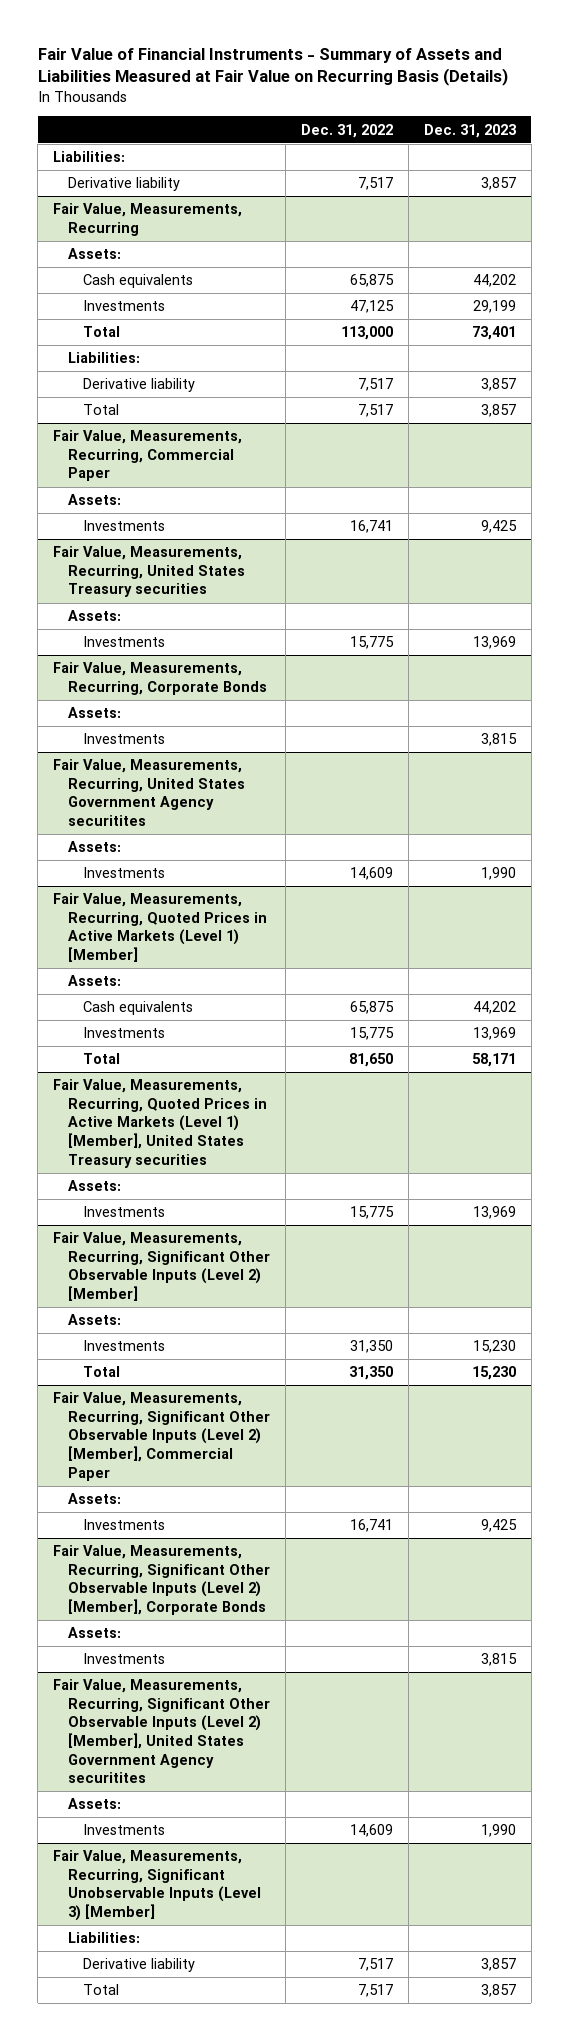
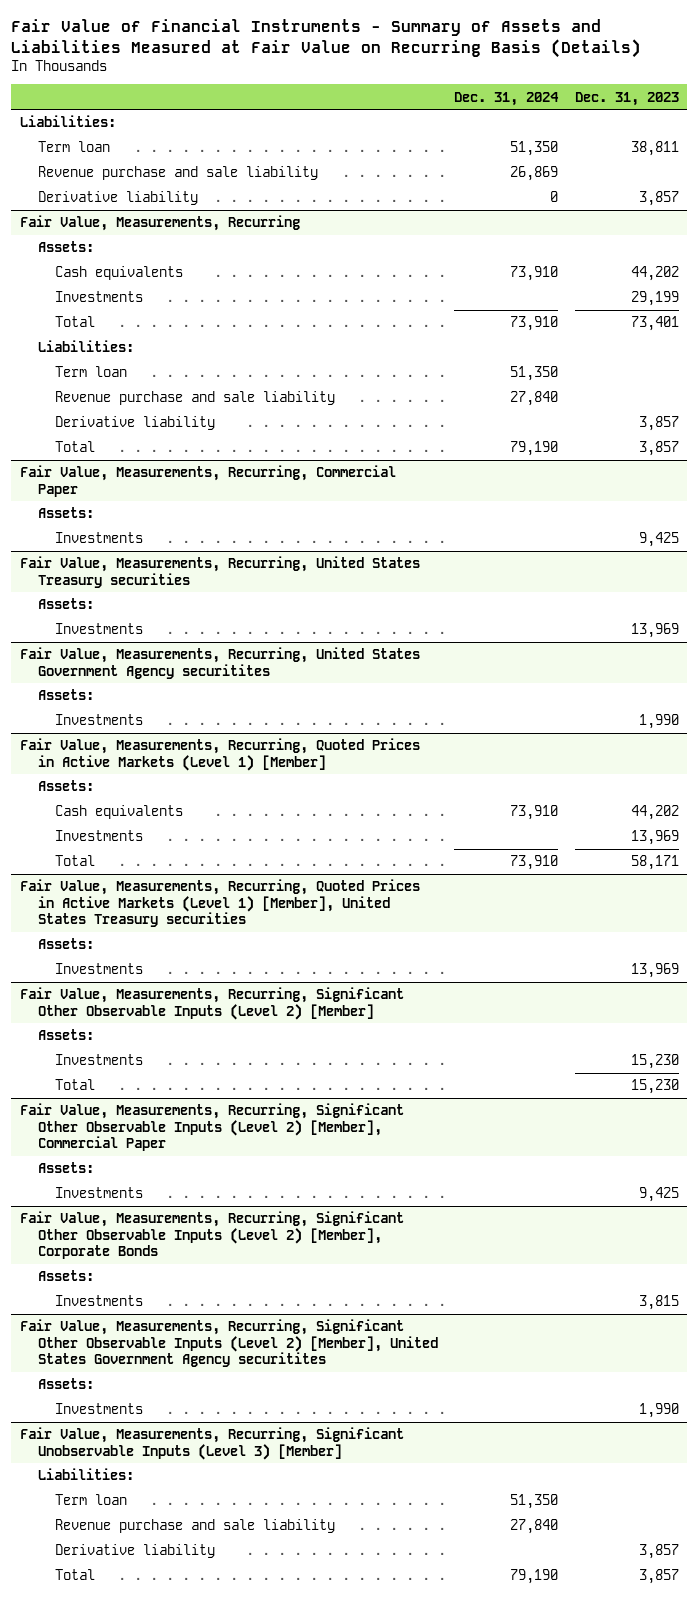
[300,123,393,138] Dec. 31, 2022 -> none
none -> [454,91,560,106] Dec. 31, 2024
none -> [37,141,110,153] Term loan
none -> [37,166,318,181] Revenue purchase and sale liability
none -> [55,366,128,378] Term loan
none -> [55,391,336,406] Revenue purchase and sale liability
[53,662,268,695] Fair Value, Measurements, Recurring, Corporate Bonds -> none
[68,707,122,719] Assets: -> none
[82,733,165,745] Investments -> none
none -> [55,1494,128,1506] Term loan
none -> [55,1519,336,1534] Revenue purchase and sale liability

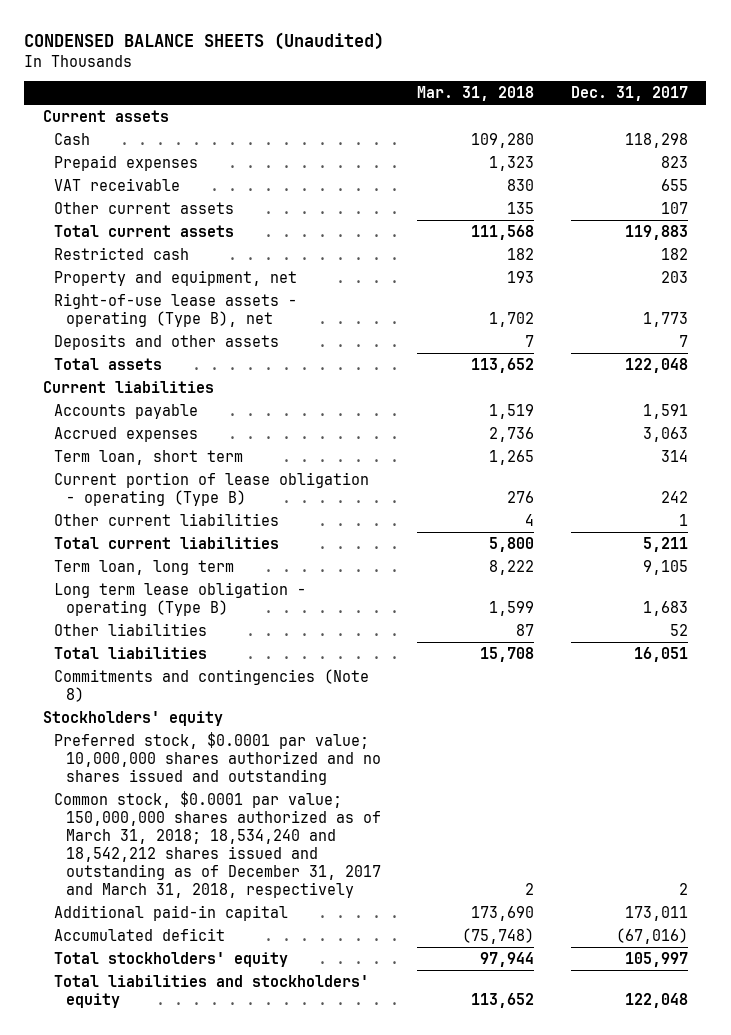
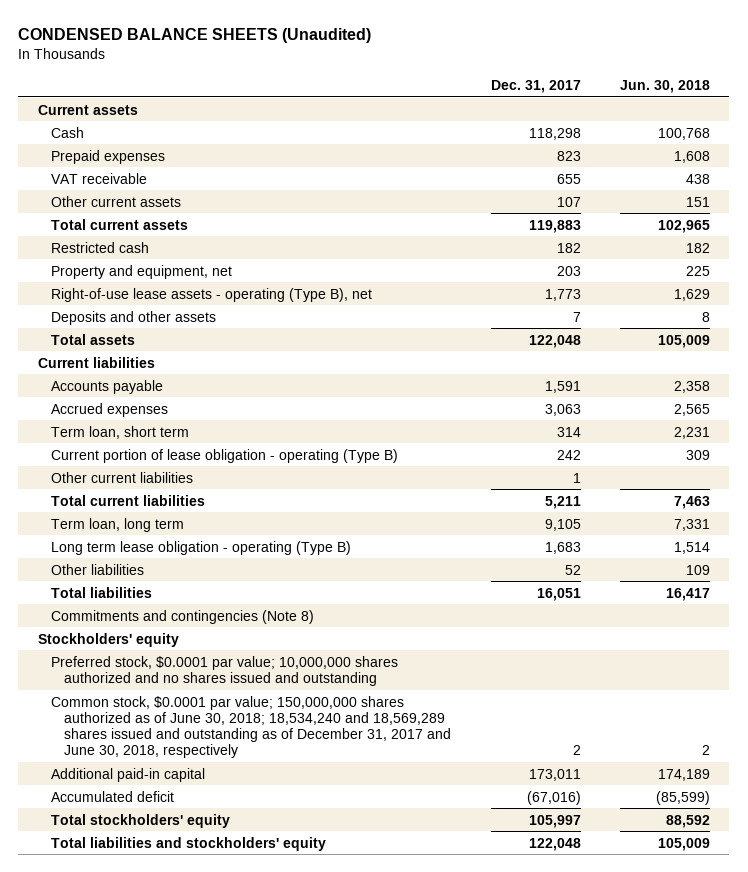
[417,86,535,102] Mar. 31, 2018 -> none
none -> [619,79,710,93] Jun. 30, 2018
[54,790,381,899] Common stock, $0.0001 par value; 150,000,000 shares authorized as of March 31, 2018; 18,534,240 and 18,542,212 shares issued and outstanding as of December 31, 2017 and March 31, 2018, respectively -> [51,695,452,759] Common stock, $0.0001 par value; 150,000,000 shares authorized as of June 30, 2018; 18,534,240 and 18,569,289 shares issued and outstanding as of December 31, 2017 and June 30, 2018, respectively

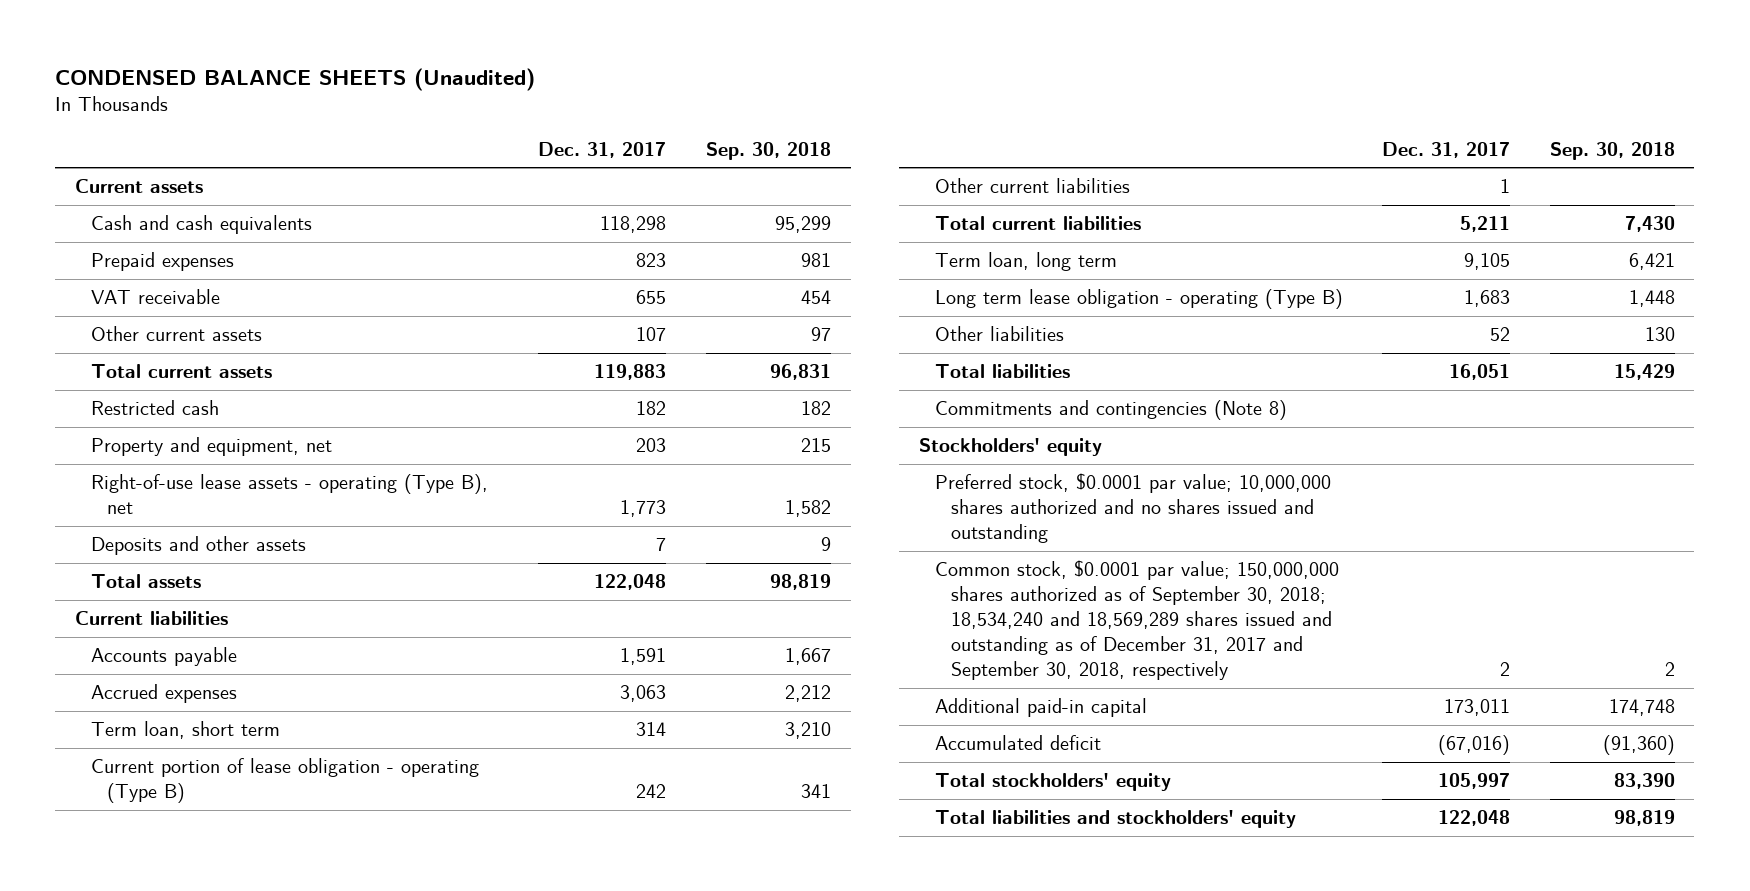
[619,79,710,93] Jun. 30, 2018 -> none
none -> [706,141,832,160] Sep. 30, 2018
[51,126,85,138] Cash -> [90,215,312,235] Cash and cash equivalents
[51,695,452,759] Common stock, $0.0001 par value; 150,000,000 shares authorized as of June 30, 2018; 18,534,240 and 18,569,289 shares issued and outstanding as of December 31, 2017 and June 30, 2018, respectively -> [934,560,1339,680] Common stock, $0.0001 par value; 150,000,000 shares authorized as of September 30, 2018; 18,534,240 and 18,569,289 shares issued and outstanding as of December 31, 2017 and September 30, 2018, respectively

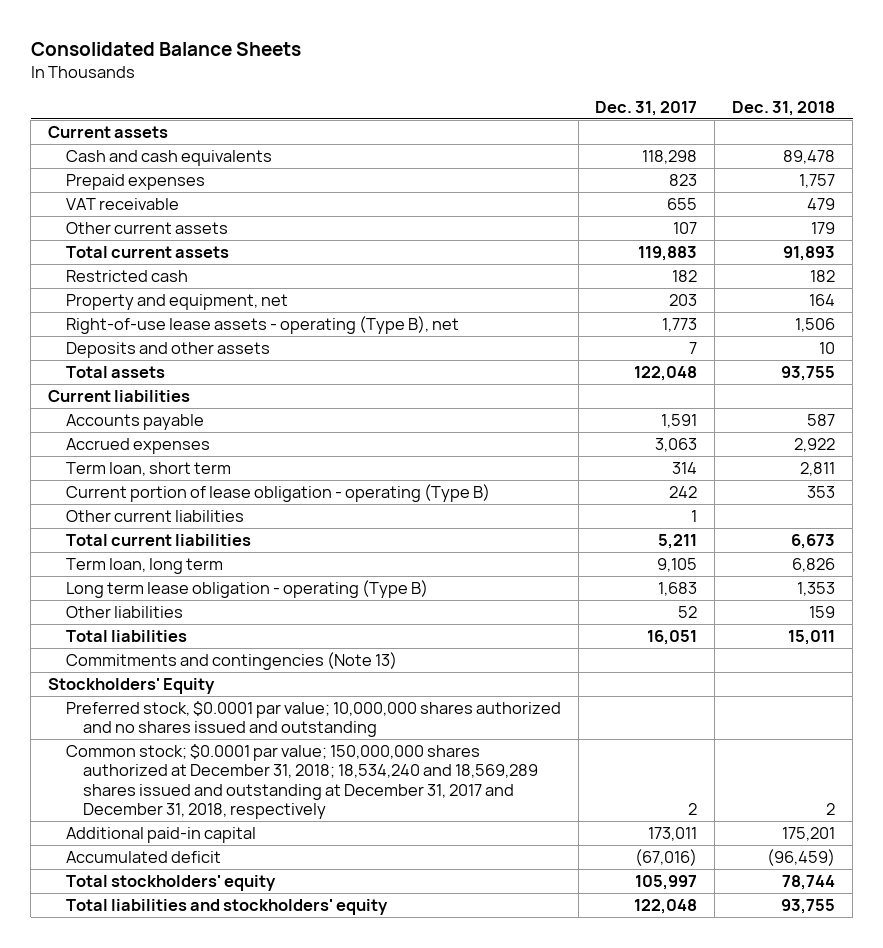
[55,68,536,92] CONDENSED BALANCE SHEETS (Unaudited) -> [30,42,301,57] Consolidated Balance Sheets
[706,141,832,160] Sep. 30, 2018 -> none
none -> [732,100,836,116] Dec. 31, 2018
[934,400,1287,421] Commitments and contingencies (Note 8) -> [65,651,397,670] Commitments and contingencies (Note 13)
[918,438,1102,457] Stockholders' equity -> [48,677,216,694] Stockholders' Equity
[934,560,1339,680] Common stock, $0.0001 par value; 150,000,000 shares authorized as of September 30, 2018; 18,534,240 and 18,569,289 shares issued and outstanding as of December 31, 2017 and September 30, 2018, respectively -> [65,743,539,820] Common stock; $0.0001 par value; 150,000,000 shares authorized at December 31, 2018; 18,534,240 and 18,569,289 shares issued and outstanding at December 31, 2017 and December 31, 2018, respectively

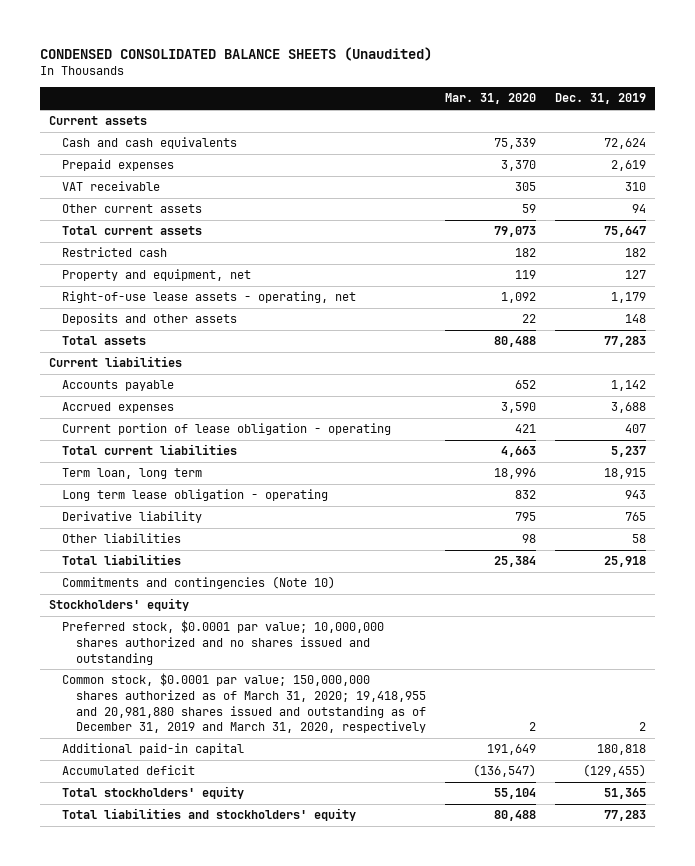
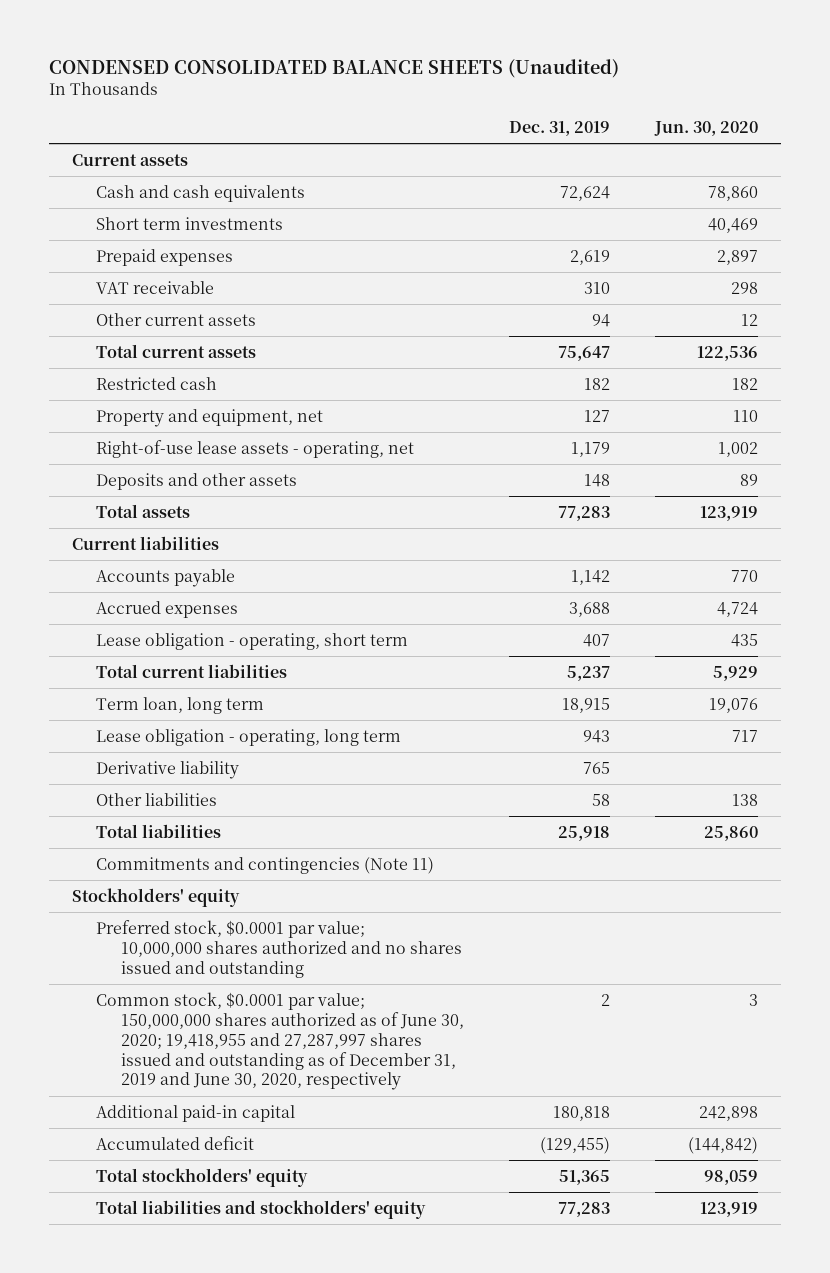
[444,93,536,105] Mar. 31, 2020 -> none
none -> [654,121,759,137] Jun. 30, 2020
none -> [96,216,284,230] Short term investments
[62,423,392,436] Current portion of lease obligation - operating -> [96,632,409,650] Lease obligation - operating, short term
[62,489,329,502] Long term lease obligation - operating -> [96,728,402,746] Lease obligation - operating, long term
[62,576,336,590] Commitments and contingencies (Note 10) -> [96,856,435,874] Commitments and contingencies (Note 11)
[62,673,426,734] Common stock, $0.0001 par value; 150,000,000 shares authorized as of March 31, 2020; 19,418,955 and 20,981,880 shares issued and outstanding as of December 31, 2019 and March 31, 2020, respectively -> [96,991,464,1091] Common stock, $0.0001 par value; 150,000,000 shares authorized as of June 30, 2020; 19,418,955 and 27,287,997 shares issued and outstanding as of December 31, 2019 and June 30, 2020, respectively

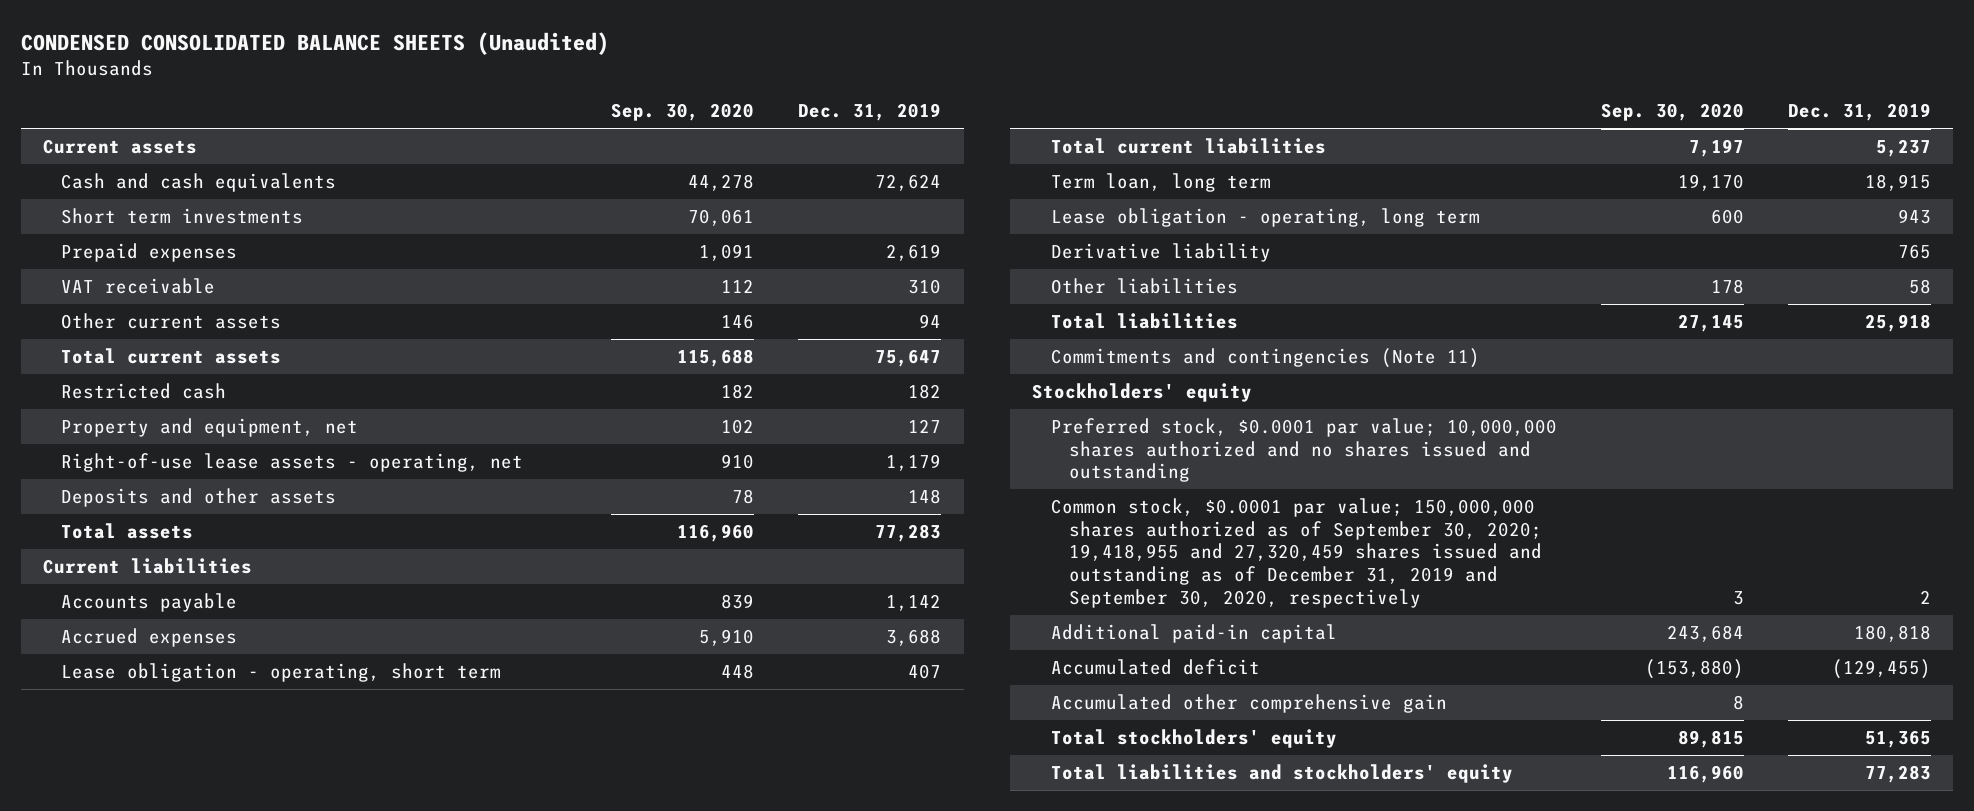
[654,121,759,137] Jun. 30, 2020 -> none
none -> [611,103,755,122] Sep. 30, 2020
[96,991,464,1091] Common stock, $0.0001 par value; 150,000,000 shares authorized as of June 30, 2020; 19,418,955 and 27,287,997 shares issued and outstanding as of December 31, 2019 and June 30, 2020, respectively -> [1050,497,1542,608] Common stock, $0.0001 par value; 150,000,000 shares authorized as of September 30, 2020; 19,418,955 and 27,320,459 shares issued and outstanding as of December 31, 2019 and September 30, 2020, respectively
none -> [1050,693,1447,713] Accumulated other comprehensive gain

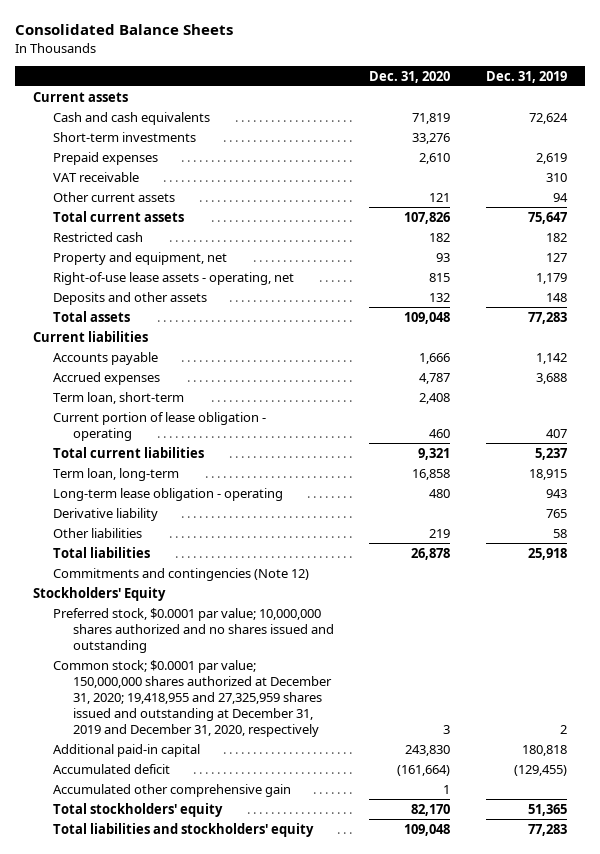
[20,31,609,55] CONDENSED CONSOLIDATED BALANCE SHEETS (Unaudited) -> [15,24,234,36] Consolidated Balance Sheets
[611,103,755,122] Sep. 30, 2020 -> none
none -> [369,70,451,83] Dec. 31, 2020
[61,207,304,224] Short term investments -> [52,131,196,142] Short-term investments
none -> [52,391,184,404] Term loan, short-term
[61,662,502,682] Lease obligation - operating, short term -> [52,411,266,441] Current portion of lease obligation - operating
[1050,172,1271,192] Term loan, long term -> [52,467,179,481] Term loan, long-term
[1050,207,1480,227] Lease obligation - operating, long term -> [52,487,283,501] Long-term lease obligation - operating
[1050,347,1480,368] Commitments and contingencies (Note 11) -> [52,567,309,581] Commitments and contingencies (Note 12)
[1032,382,1253,402] Stockholders' equity -> [32,586,166,601] Stockholders' Equity
[1050,497,1542,608] Common stock, $0.0001 par value; 150,000,000 shares authorized as of September 30, 2020; 19,418,955 and 27,320,459 shares issued and outstanding as of December 31, 2019 and September 30, 2020, respectively -> [52,659,332,738] Common stock; $0.0001 par value; 150,000,000 shares authorized at December 31, 2020; 19,418,955 and 27,325,959 shares issued and outstanding at December 31, 2019 and December 31, 2020, respectively

